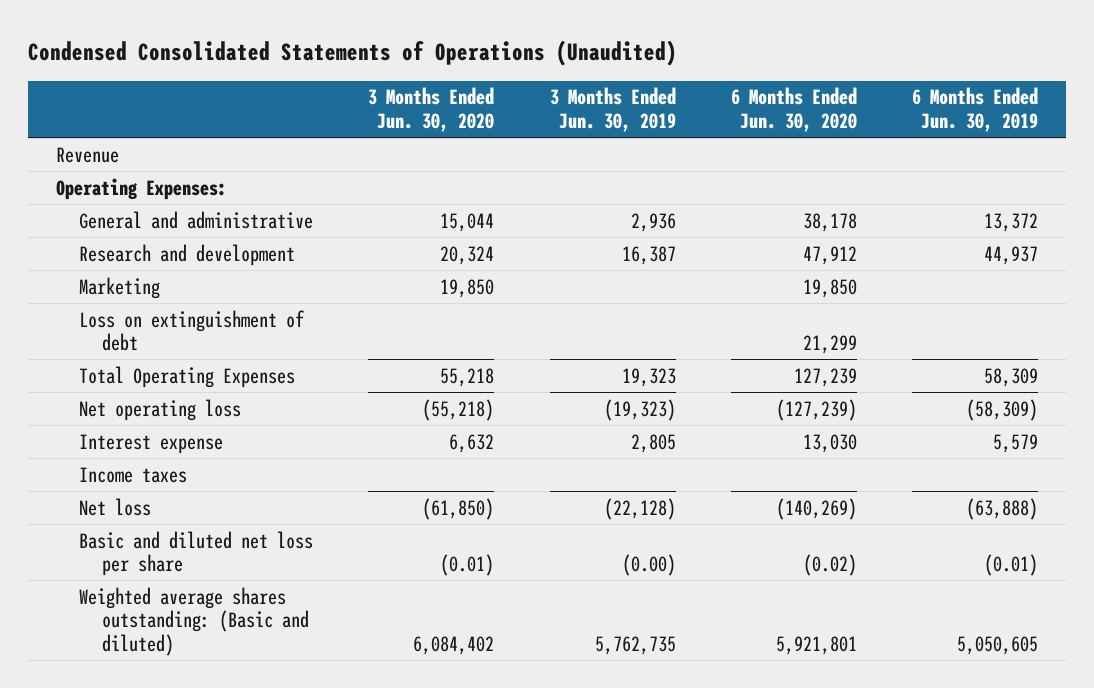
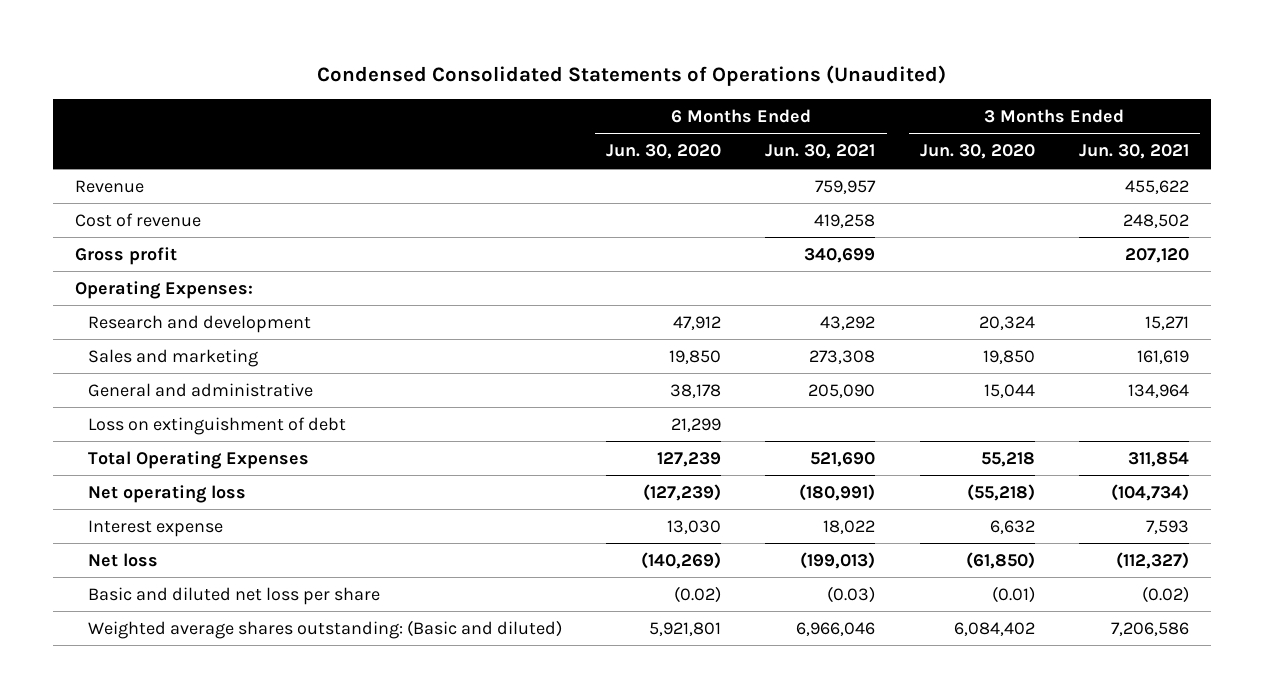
[549,87,676,133] 3 Months Ended Jun. 30, 2019 -> none
[912,87,1039,133] 6 Months Ended Jun. 30, 2019 -> none
none -> [765,144,876,160] Jun. 30, 2021
none -> [1078,144,1189,160] Jun. 30, 2021
none -> [75,212,202,227] Cost of revenue
none -> [75,246,178,265] Gross profit
[79,276,161,299] Marketing -> [88,348,259,367] Sales and marketing
[79,210,314,229] General and administrative -> [88,382,314,397] General and administrative
[79,466,188,483] Income taxes -> none

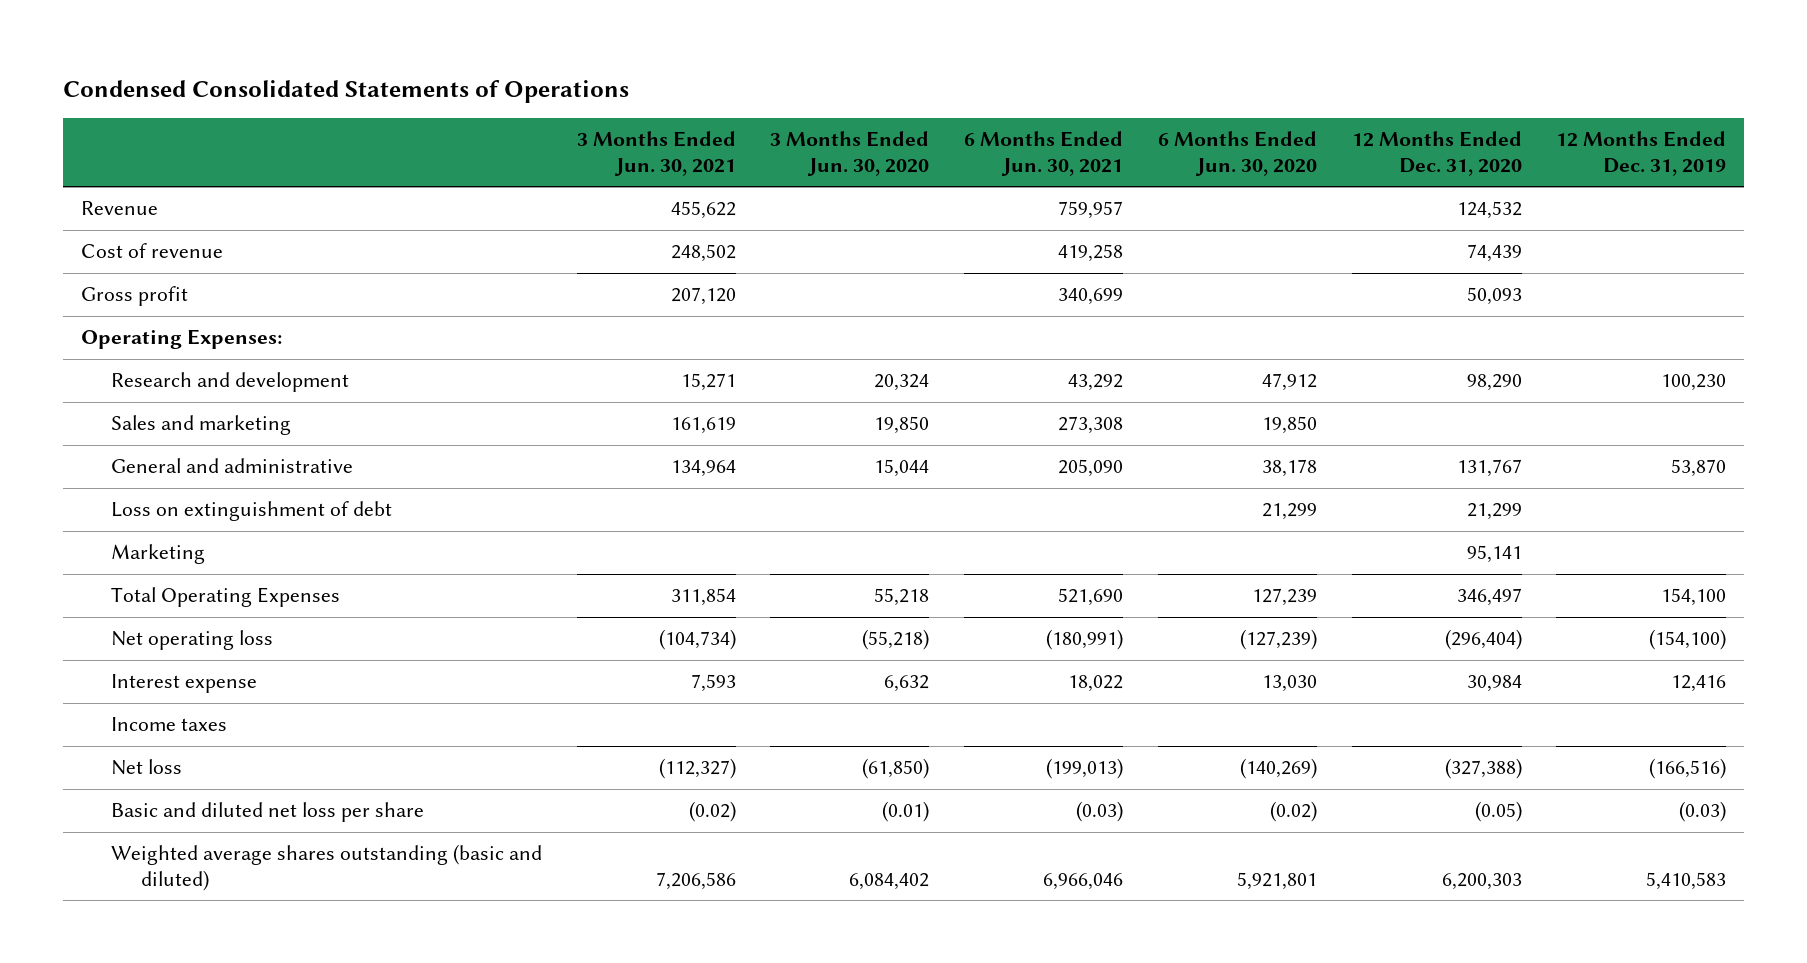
[316,65,946,87] Condensed Consolidated Statements of Operations (Unaudited) -> [63,79,630,103] Condensed Consolidated Statements of Operations
none -> [1351,131,1522,176] 12 Months Ended Dec. 31, 2020
none -> [1556,131,1727,176] 12 Months Ended Dec. 31, 2019
none -> [110,544,205,565] Marketing
none -> [110,717,227,732] Income taxes
[88,619,563,639] Weighted average shares outstanding: (Basic and diluted) -> [110,844,542,891] Weighted average shares outstanding (basic and diluted)

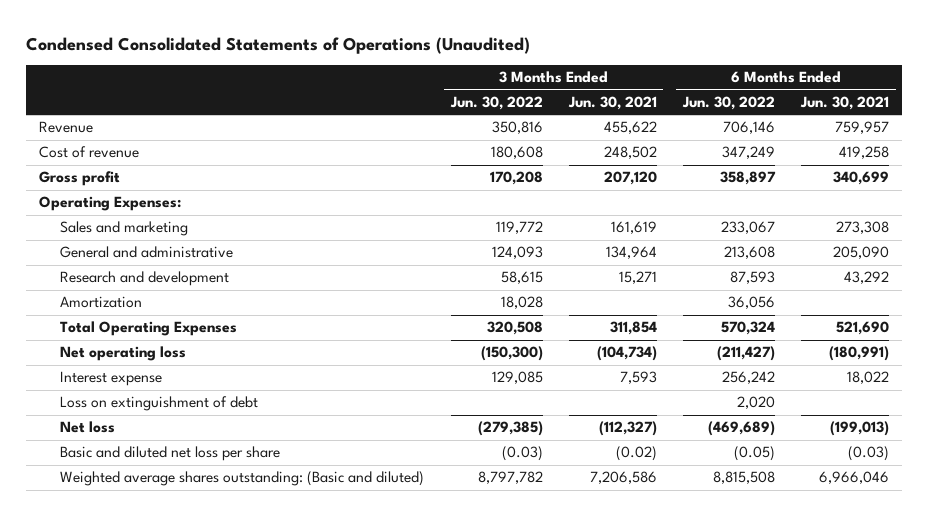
[63,79,630,103] Condensed Consolidated Statements of Operations -> [25,36,530,54] Condensed Consolidated Statements of Operations (Unaudited)
[770,131,930,176] 3 Months Ended Jun. 30, 2020 -> none
[1157,131,1317,176] 6 Months Ended Jun. 30, 2020 -> none
[1351,131,1522,176] 12 Months Ended Dec. 31, 2020 -> none
[1556,131,1727,176] 12 Months Ended Dec. 31, 2019 -> none
none -> [449,95,543,110] Jun. 30, 2022
none -> [682,95,776,110] Jun. 30, 2022
[110,544,205,565] Marketing -> none
[110,372,349,393] Research and development -> [60,271,230,287] Research and development
none -> [60,296,143,309] Amortization
[110,717,227,732] Income taxes -> none
[110,501,392,522] Loss on extinguishment of debt -> [60,396,259,412] Loss on extinguishment of debt
[110,844,542,891] Weighted average shares outstanding (basic and diluted) -> [60,471,425,487] Weighted average shares outstanding: (Basic and diluted)

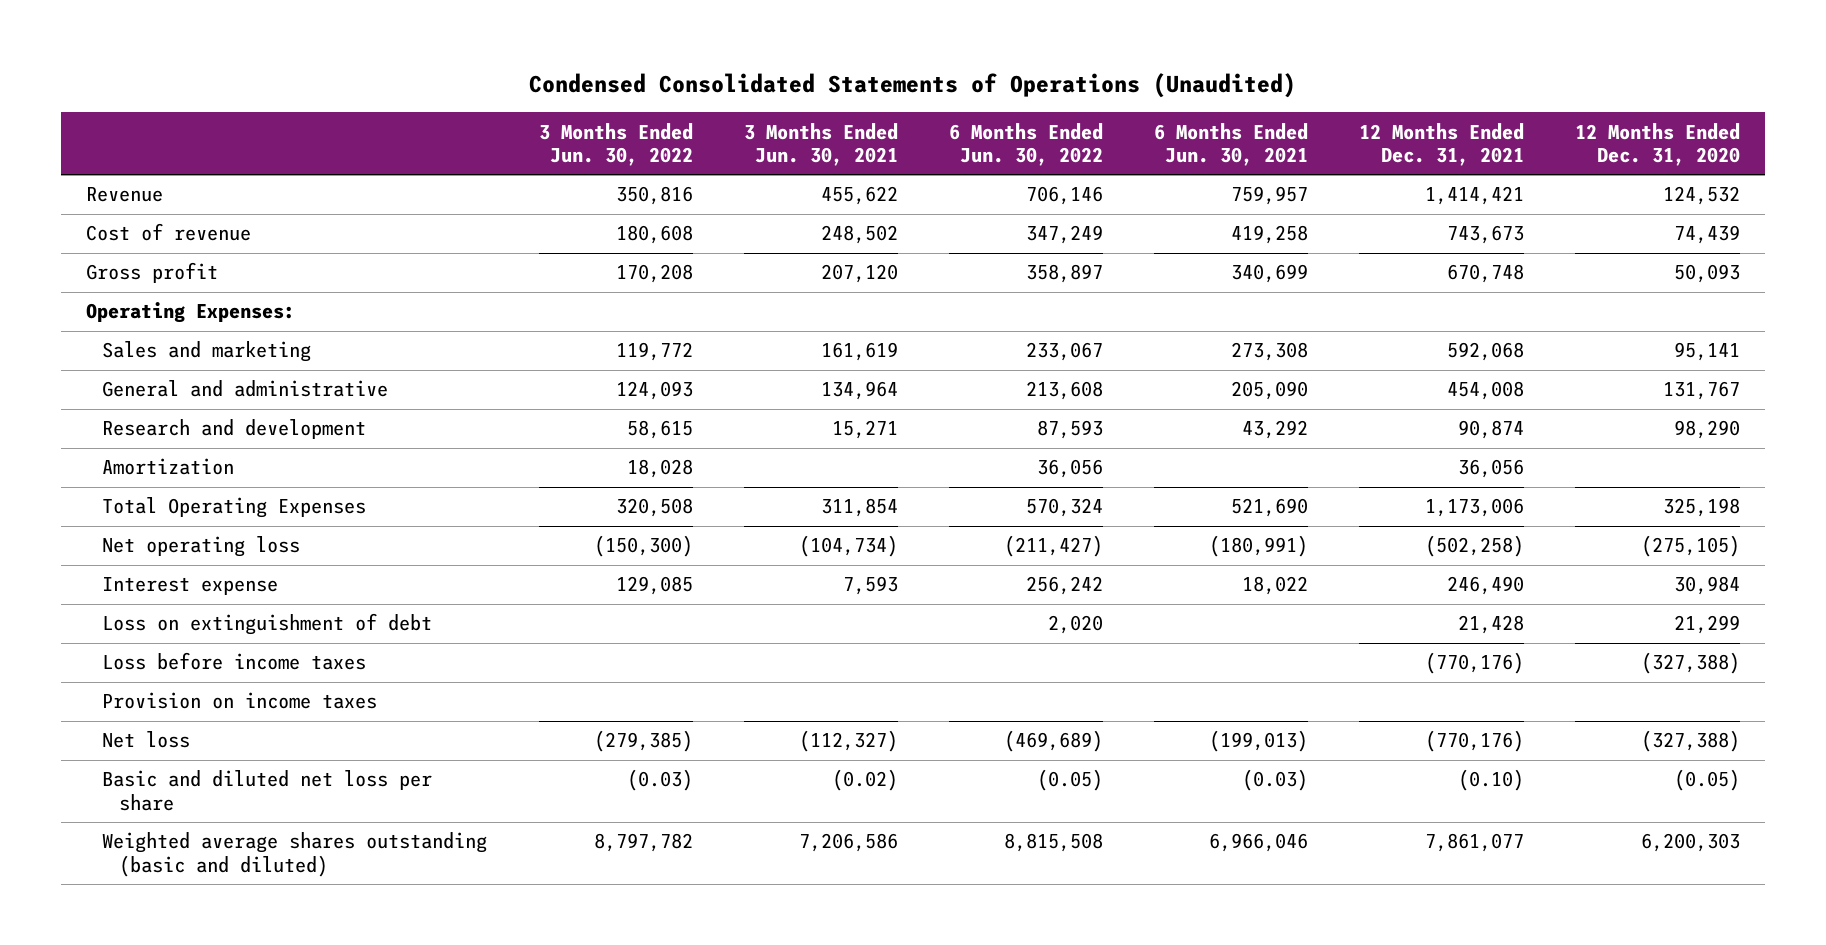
none -> [1358,122,1524,166] 12 Months Ended Dec. 31, 2021
none -> [1574,122,1740,166] 12 Months Ended Dec. 31, 2020
none -> [102,652,367,671] Loss before income taxes
none -> [102,692,378,710] Provision on income taxes
[60,471,425,487] Weighted average shares outstanding: (Basic and diluted) -> [102,832,488,877] Weighted average shares outstanding (basic and diluted)

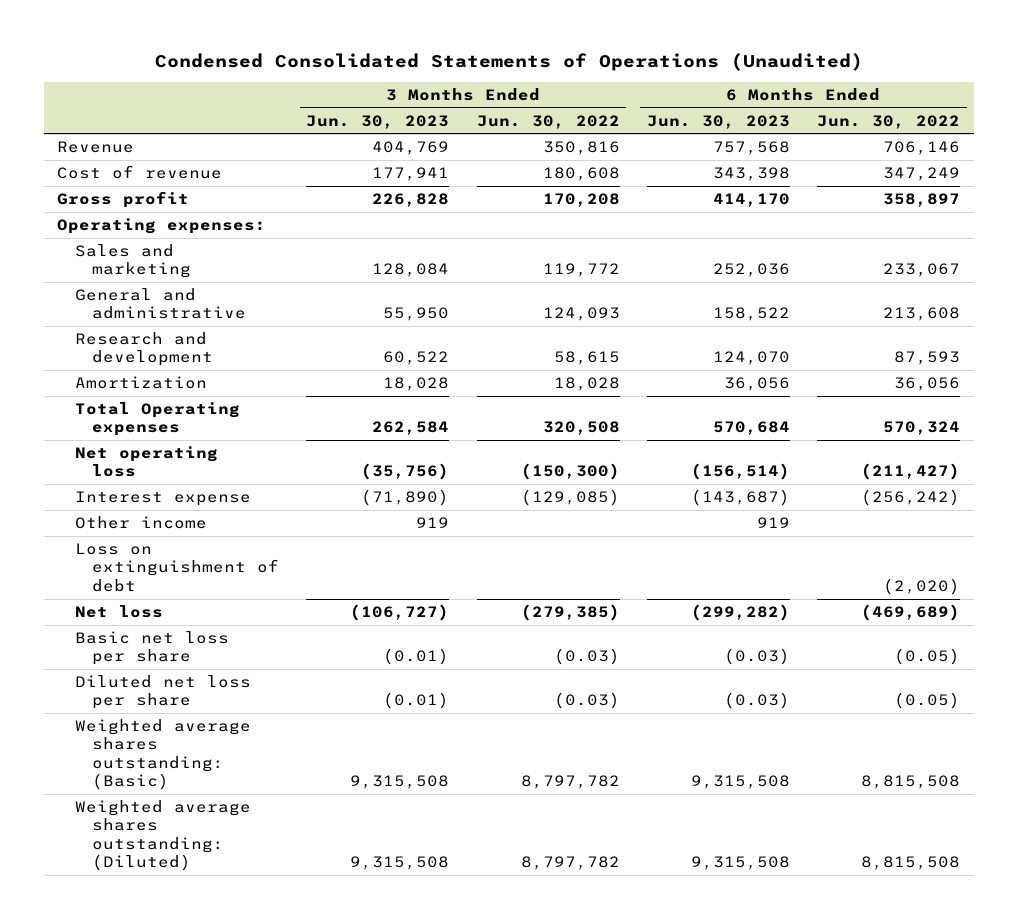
[743,122,898,166] 3 Months Ended Jun. 30, 2021 -> none
[1153,122,1308,166] 6 Months Ended Jun. 30, 2021 -> none
[1358,122,1524,166] 12 Months Ended Dec. 31, 2021 -> none
[1574,122,1740,166] 12 Months Ended Dec. 31, 2020 -> none
none -> [306,114,450,129] Jun. 30, 2023
none -> [646,114,790,129] Jun. 30, 2023
[86,302,296,324] Operating Expenses: -> [57,218,267,235] Operating expenses:
[102,497,367,519] Total Operating Expenses -> [74,402,240,437] Total Operating expenses
[102,652,367,671] Loss before income taxes -> none
[102,692,378,710] Provision on income taxes -> none
[615,576,693,596] 129,085 -> [520,489,620,507] (129,085)
[1025,576,1103,596] 256,242 -> [860,489,960,507] (256,242)
none -> [74,516,207,530] Other income
[1047,615,1103,635] 2,020 -> [882,577,960,595] (2,020)
[102,770,433,811] Basic and diluted net loss per share -> [74,631,229,666] Basic net loss per share
none -> [74,675,251,710] Diluted net loss per share
[102,832,488,877] Weighted average shares outstanding (basic and diluted) -> [74,719,251,791] Weighted average shares outstanding: (Basic)
none -> [74,800,251,872] Weighted average shares outstanding: (Diluted)

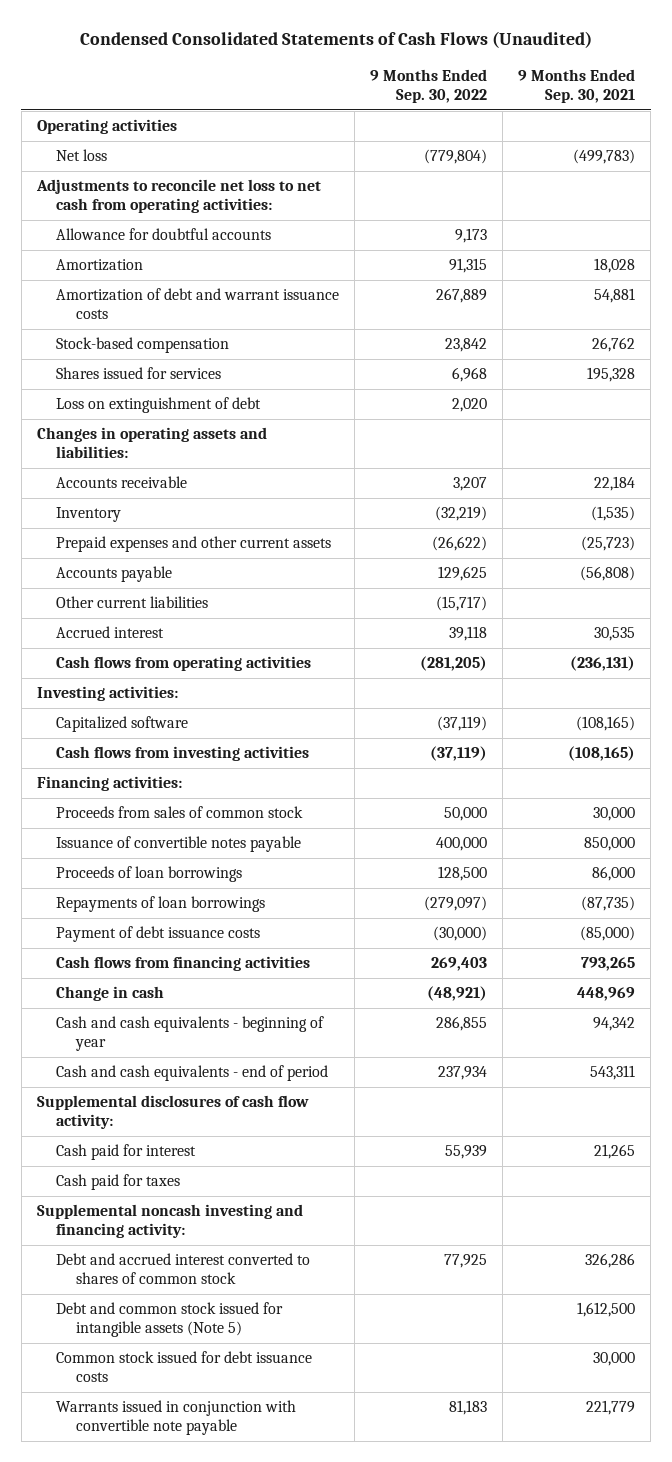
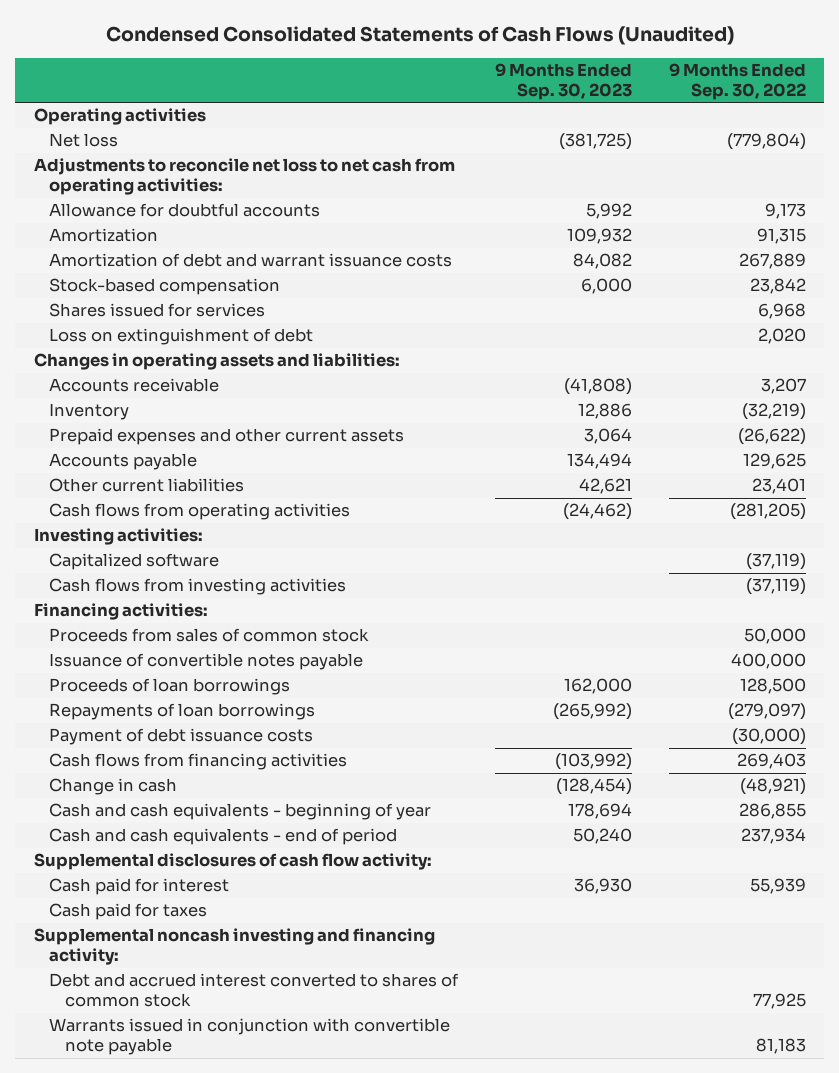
[518,68,636,103] 9 Months Ended Sep. 30, 2021 -> none
none -> [494,63,632,100] 9 Months Ended Sep. 30, 2023
[56,626,165,639] Accrued interest -> none
[436,596,488,612] (15,717) -> [751,478,806,495] 23,401
[56,1302,284,1338] Debt and common stock issued for intangible assets (Note 5) -> none
[56,1351,313,1383] Common stock issued for debt issuance costs -> none

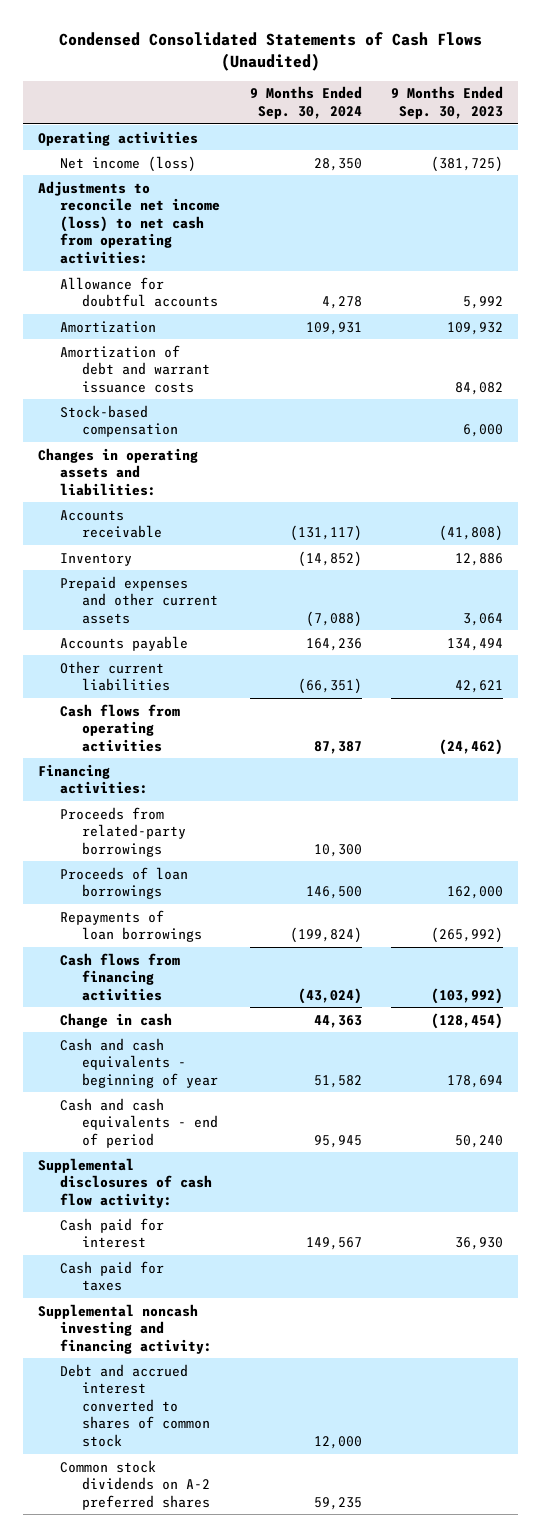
[668,63,806,100] 9 Months Ended Sep. 30, 2022 -> none
none -> [249,86,362,120] 9 Months Ended Sep. 30, 2024
[49,133,119,148] Net loss -> [59,155,196,172] Net income (loss)
[33,158,455,196] Adjustments to reconcile net loss to net cash from operating activities: -> [37,180,220,265] Adjustments to reconcile net income (loss) to net cash from operating activities:
[49,303,266,318] Shares issued for services -> none
[49,328,314,346] Loss on extinguishment of debt -> none
[33,528,203,546] Investing activities: -> none
[49,553,220,571] Capitalized software -> none
[49,578,347,596] Cash flows from investing activities -> none
[49,628,370,643] Proceeds from sales of common stock -> none
[49,653,364,671] Issuance of convertible notes payable -> none
none -> [59,806,186,857] Proceeds from related-party borrowings
[49,728,314,746] Payment of debt issuance costs -> none
[49,1018,451,1056] Warrants issued in conjunction with convertible note payable -> none
none -> [59,1459,210,1510] Common stock dividends on A-2 preferred shares

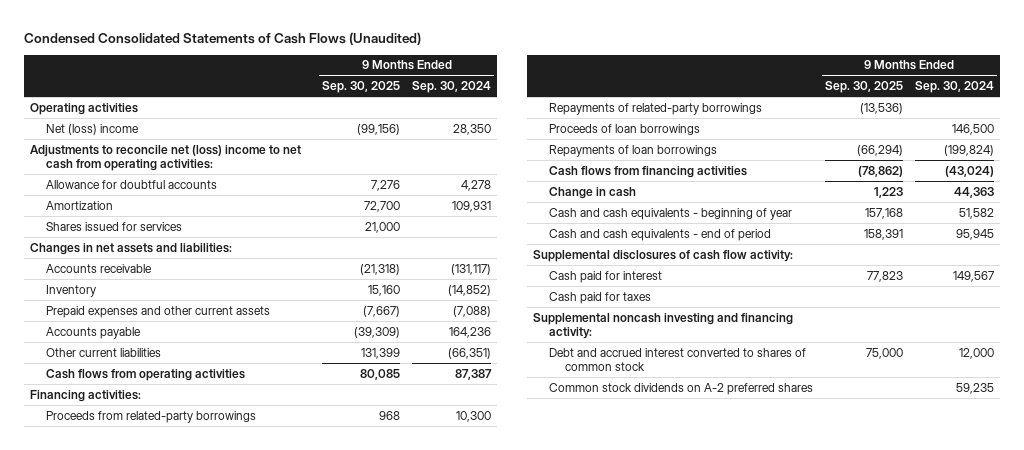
[391,86,504,120] 9 Months Ended Sep. 30, 2023 -> none
none -> [322,81,401,94] Sep. 30, 2025
[59,155,196,172] Net income (loss) -> [46,123,140,135] Net (loss) income
[37,180,220,265] Adjustments to reconcile net income (loss) to net cash from operating activities: -> [30,144,302,172] Adjustments to reconcile net (loss) income to net cash from operating activities:
[59,344,210,393] Amortization of debt and warrant issuance costs -> none
[59,404,178,438] Stock-based compensation -> none
none -> [46,221,183,231] Shares issued for services
[37,447,198,496] Changes in operating assets and liabilities: -> [30,242,233,255] Changes in net assets and liabilities:
none -> [548,102,762,115] Repayments of related-party borrowings

